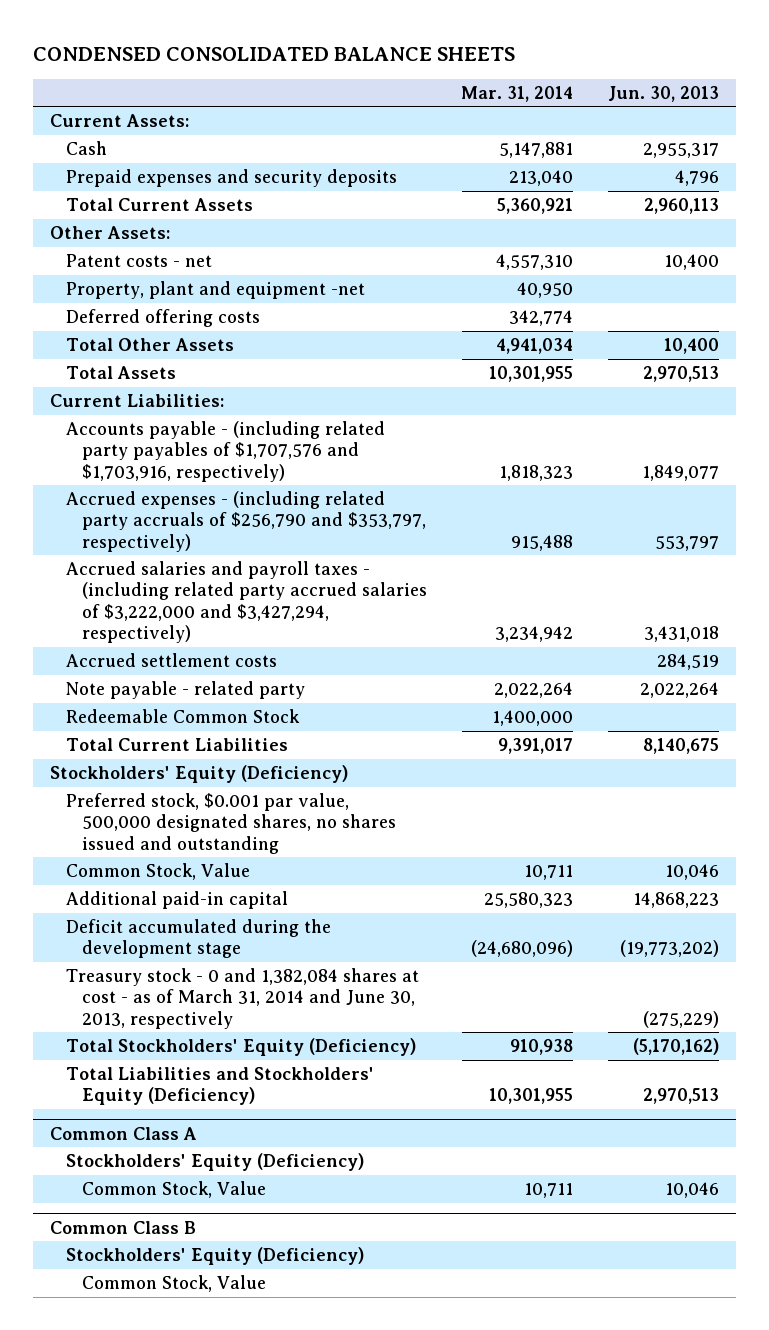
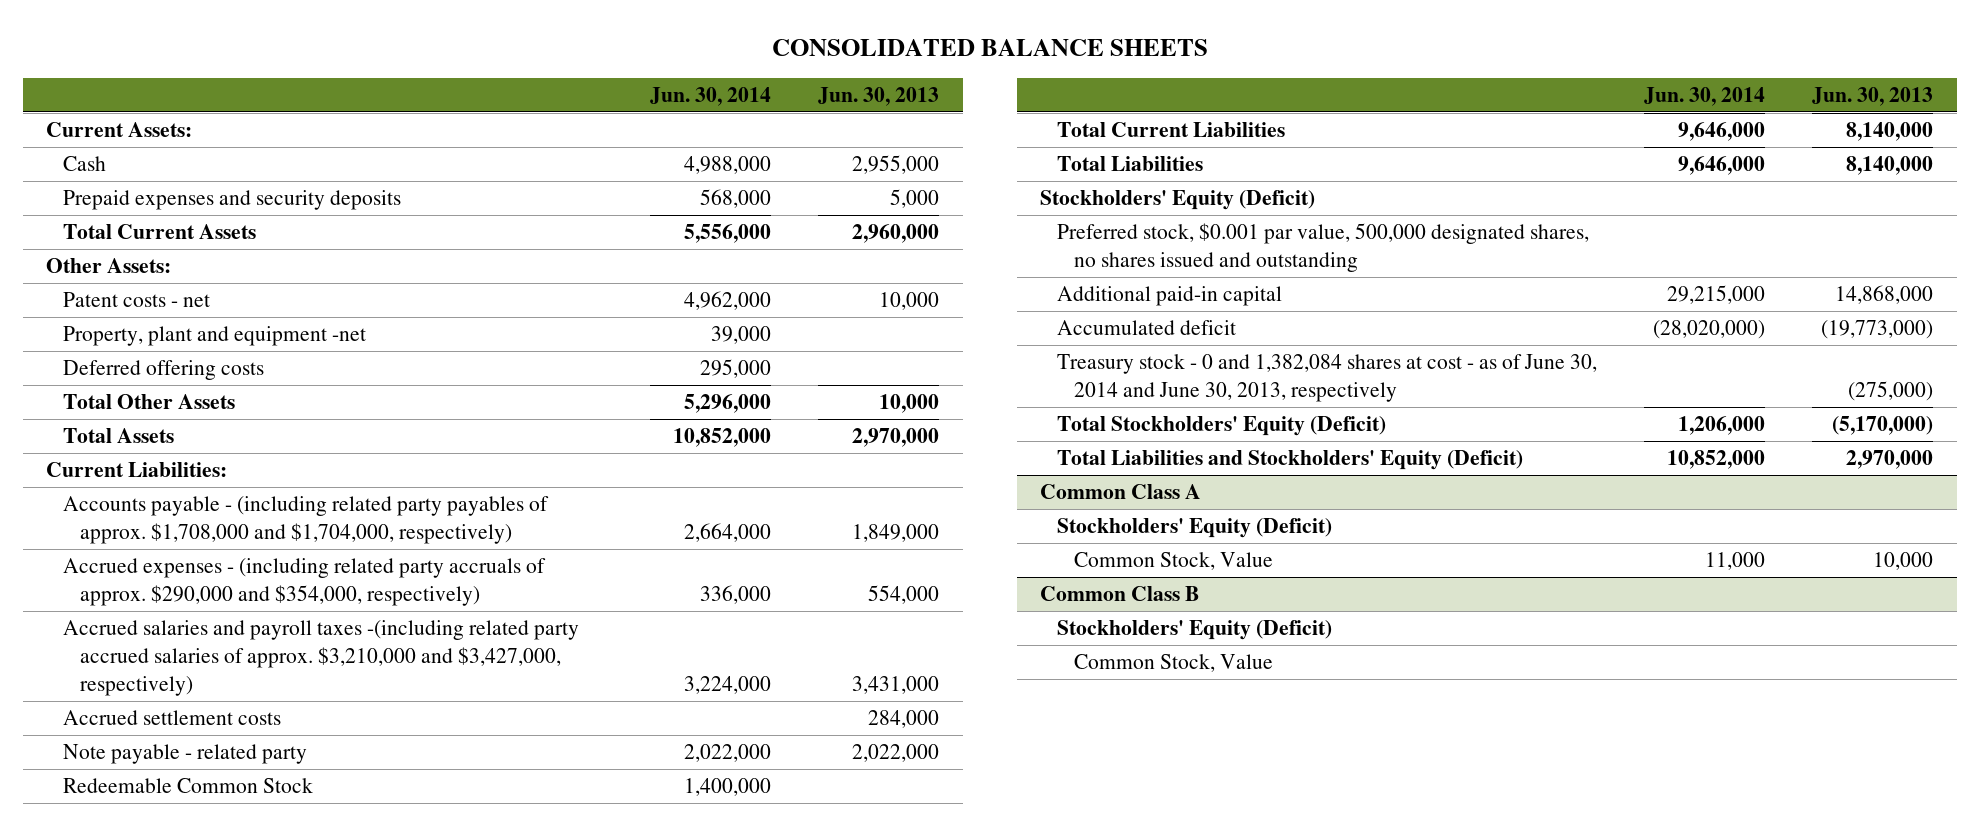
[32,46,515,61] CONDENSED CONSOLIDATED BALANCE SHEETS -> [771,39,1208,57] CONSOLIDATED BALANCE SHEETS
[461,85,574,102] Mar. 31, 2014 -> none
none -> [650,86,772,106] Jun. 30, 2014
[643,143,720,159] 2,955,317 -> [852,155,940,175] 2,955,000
[675,170,720,187] 4,796 -> [890,189,940,209] 5,000
[644,198,720,215] 2,960,113 -> [852,224,940,244] 2,960,000
[664,254,720,271] 10,400 -> [879,292,940,311] 10,000
[664,338,720,355] 10,400 -> [879,394,940,414] 10,000
[643,366,720,383] 2,970,513 -> [852,428,940,448] 2,970,000
[65,421,385,482] Accounts payable - (including related party payables of $1,707,576 and $1,703,916, respectively) -> [63,496,550,544] Accounts payable - (including related party payables of approx. $1,708,000 and $1,704,000, respectively)
[642,464,720,481] 1,849,077 -> [852,523,940,542] 1,849,000
[65,491,426,552] Accrued expenses - (including related party accruals of $256,790 and $353,797, respectively) -> [63,558,547,606] Accrued expenses - (including related party accruals of approx. $290,000 and $354,000, respectively)
[655,535,720,551] 553,797 -> [868,584,940,604] 554,000
[65,561,427,644] Accrued salaries and payroll taxes - (including related party accrued salaries of $3,222,000 and $3,427,294, respectively) -> [63,620,580,696] Accrued salaries and payroll taxes -(including related party accrued salaries of approx. $3,210,000 and $3,427,000, respectively)
[644,626,720,643] 3,431,018 -> [852,675,940,694] 3,431,000
[657,654,720,671] 284,519 -> [868,710,940,729] 284,000
[640,682,720,699] 2,022,264 -> [852,744,940,763] 2,022,000
[643,738,720,755] 8,140,675 -> [1846,122,1934,142] 8,140,000
none -> [1057,156,1204,172] Total Liabilities
[50,765,349,784] Stockholders' Equity (Deficiency) -> [1040,190,1316,211] Stockholders' Equity (Deficit)
[65,863,250,881] Common Stock, Value -> none
[65,919,331,959] Deficit accumulated during the development stage -> none
[633,892,720,909] 14,868,223 -> [1835,285,1934,305] 14,868,000
none -> [1057,320,1237,336] Accumulated deficit
[65,968,419,1029] Treasury stock - 0 and 1,382,084 shares at cost - as of March 31, 2014 and June 30, 2013, respectively -> [1057,354,1598,402] Treasury stock - 0 and 1,382,084 shares at cost - as of June 30, 2014 and June 30, 2013, respectively
[643,1010,720,1028] (275,229) -> [1848,380,1934,401] (275,000)
[65,1038,416,1057] Total Stockholders' Equity (Deficiency) -> [1057,416,1387,437] Total Stockholders' Equity (Deficit)
[633,1038,720,1056] (5,170,162) -> [1832,416,1934,436] (5,170,000)
[65,1067,374,1106] Total Liabilities and Stockholders' Equity (Deficiency) -> [1057,450,1524,471] Total Liabilities and Stockholders' Equity (Deficit)
[643,1088,720,1105] 2,970,513 -> [1846,450,1934,470] 2,970,000
[65,1153,364,1172] Stockholders' Equity (Deficiency) -> [1057,518,1333,539] Stockholders' Equity (Deficit)
[665,1182,720,1199] 10,046 -> [1873,552,1934,571] 10,000
[65,1247,364,1266] Stockholders' Equity (Deficiency) -> [1057,620,1333,641] Stockholders' Equity (Deficit)

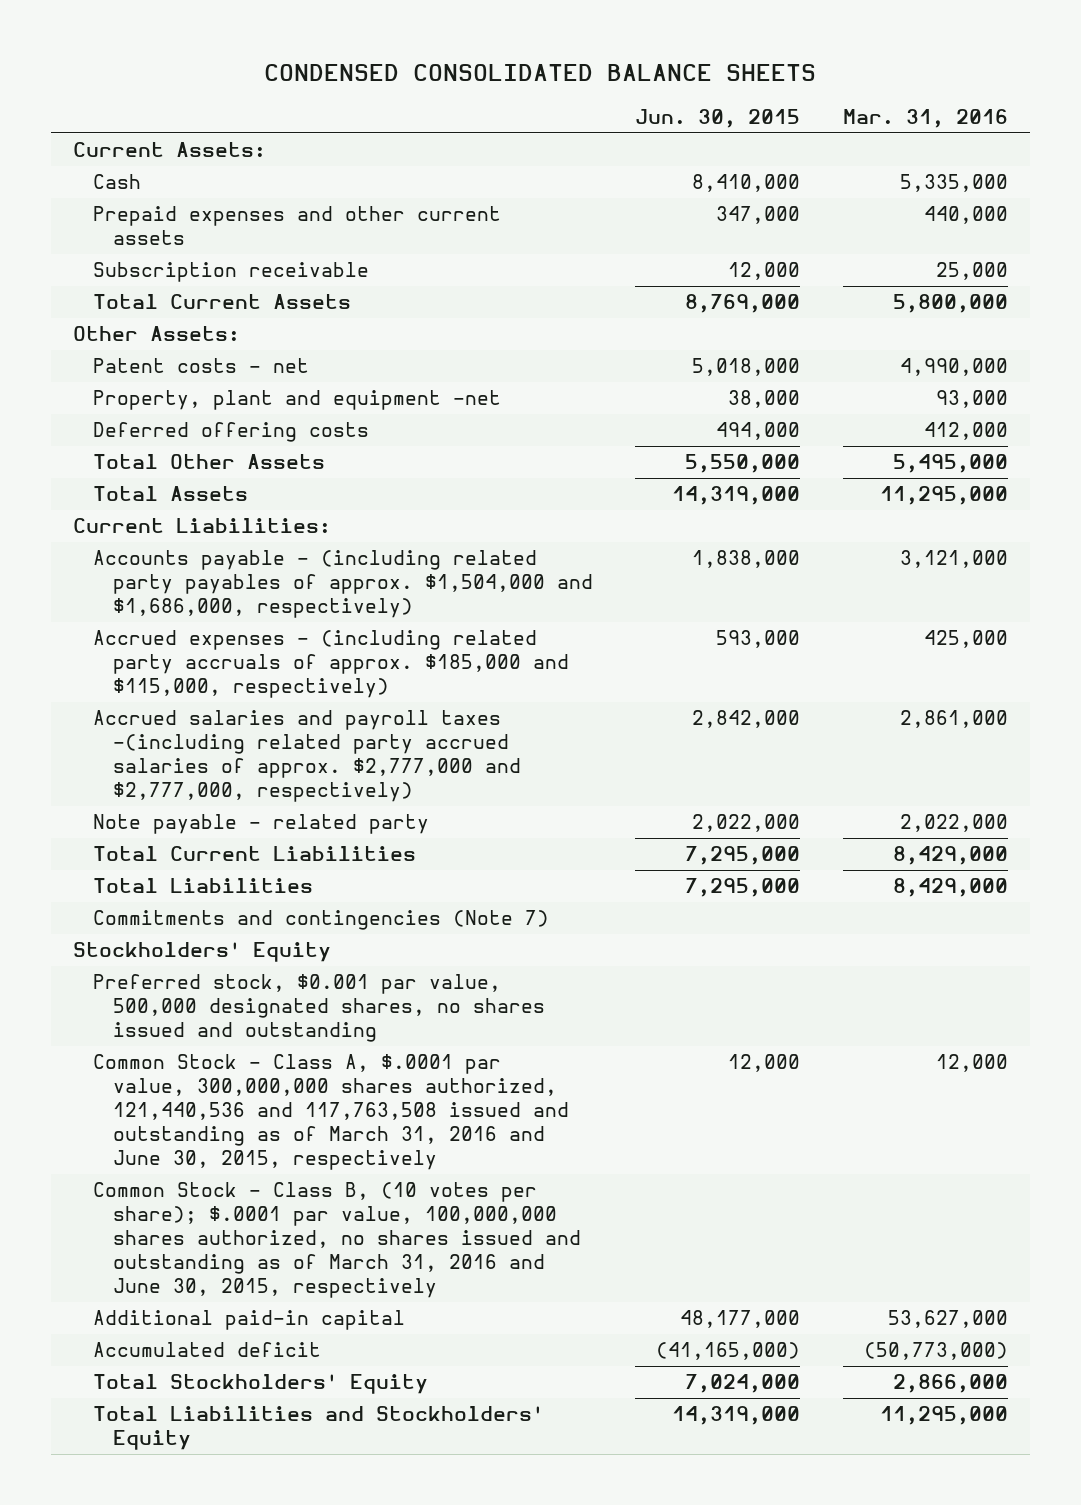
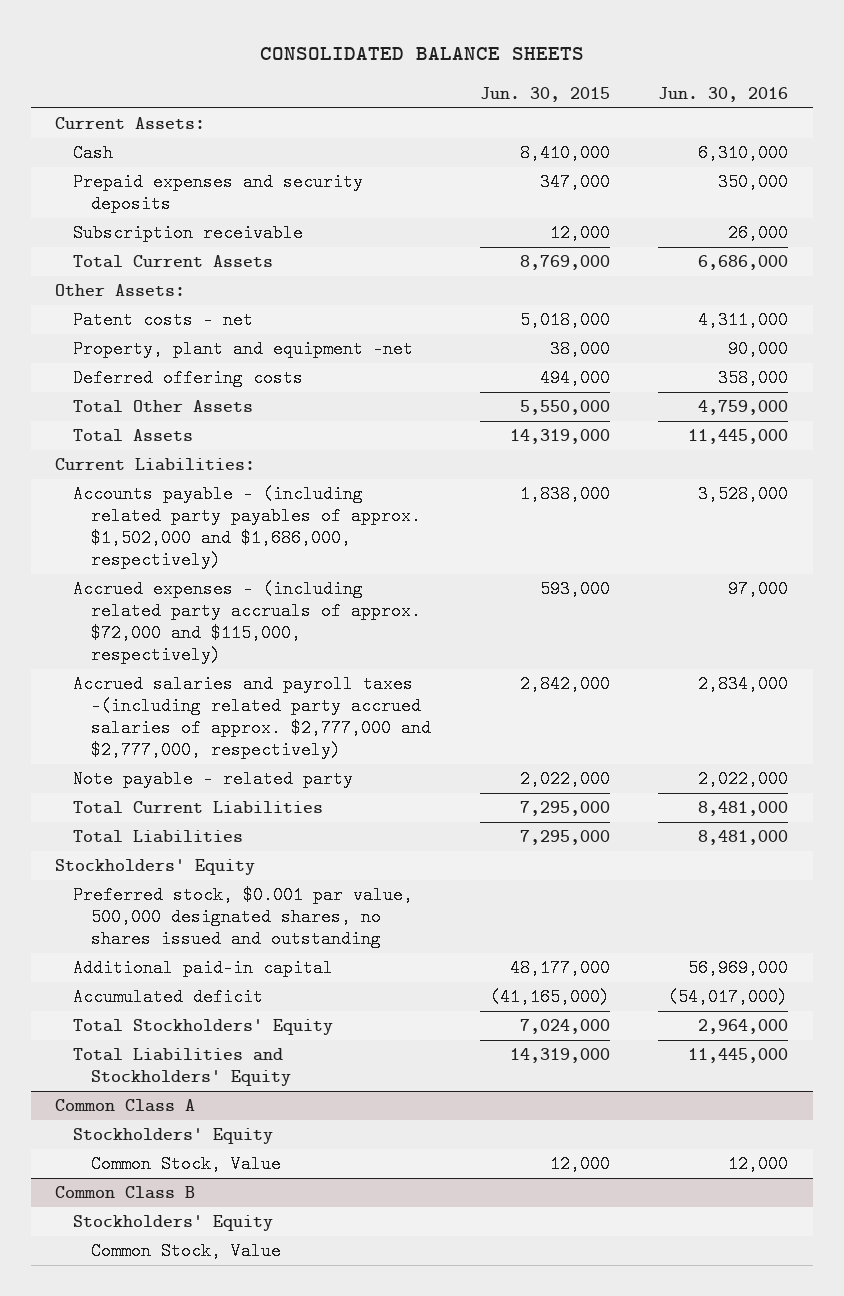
[264,64,817,82] CONDENSED CONSOLIDATED BALANCE SHEETS -> [259,46,584,60] CONSOLIDATED BALANCE SHEETS
[843,108,1009,128] Mar. 31, 2016 -> none
none -> [658,86,789,102] Jun. 30, 2016
[92,206,501,246] Prepaid expenses and other current assets -> [73,173,364,214] Prepaid expenses and security deposits
[92,550,593,619] Accounts payable - (including related party payables of approx. $1,504,000 and $1,686,000, respectively) -> [73,485,422,570] Accounts payable - (including related party payables of approx. $1,502,000 and $1,686,000, respectively)
[92,630,569,699] Accrued expenses - (including related party accruals of approx. $185,000 and $115,000, respectively) -> [73,580,422,665] Accrued expenses - (including related party accruals of approx. $72,000 and $115,000, respectively)
[92,910,549,931] Commitments and contingencies (Note 7) -> none
[92,1054,569,1170] Common Stock - Class A, $.0001 par value, 300,000,000 shares authorized, 121,440,536 and 117,763,508 issued and outstanding as of March 31, 2016 and June 30, 2015, respectively -> none
[92,1182,581,1298] Common Stock - Class B, (10 votes per share); $.0001 par value, 100,000,000 shares authorized, no shares issued and outstanding as of March 31, 2016 and June 30, 2015, respectively -> none
none -> [55,1099,196,1113] Common Class A
none -> [73,1128,274,1145] Stockholders' Equity
none -> [91,1155,282,1174] Common Stock, Value
none -> [55,1186,196,1200] Common Class B
none -> [73,1215,274,1232] Stockholders' Equity
none -> [91,1242,282,1261] Common Stock, Value

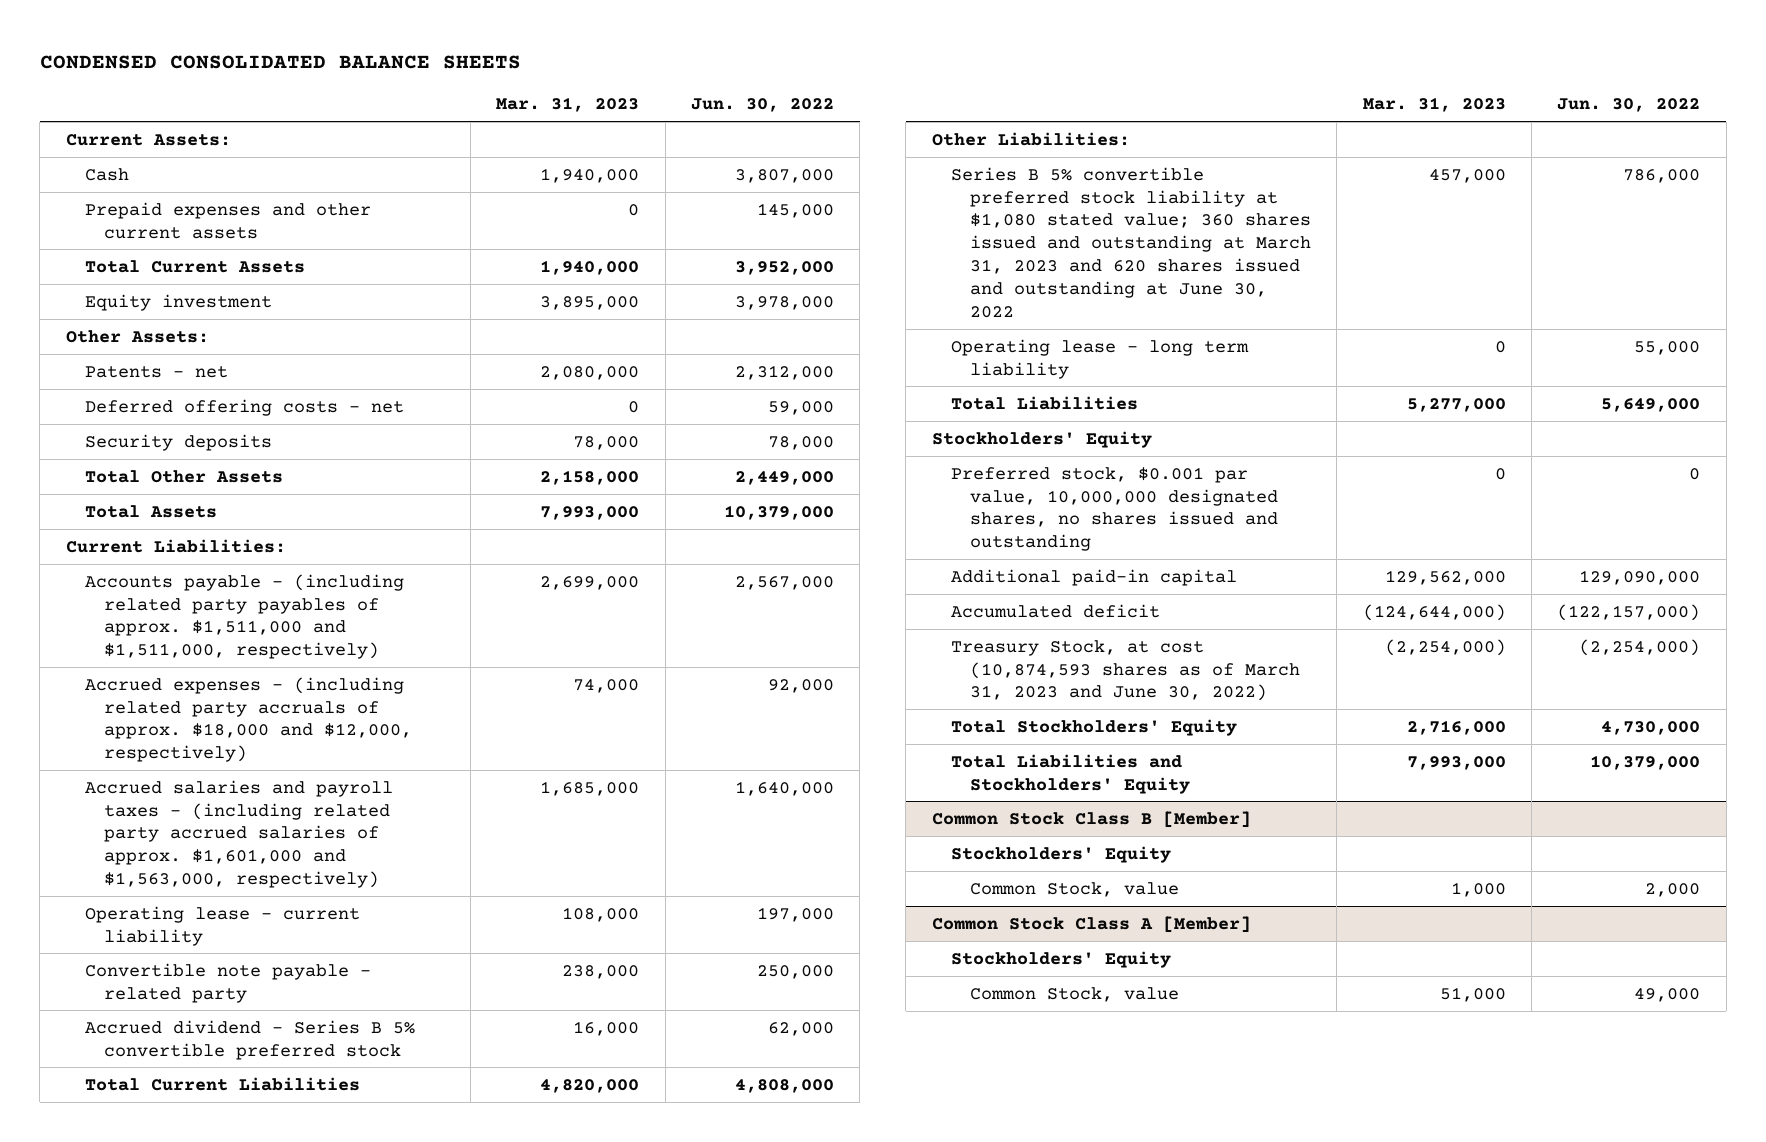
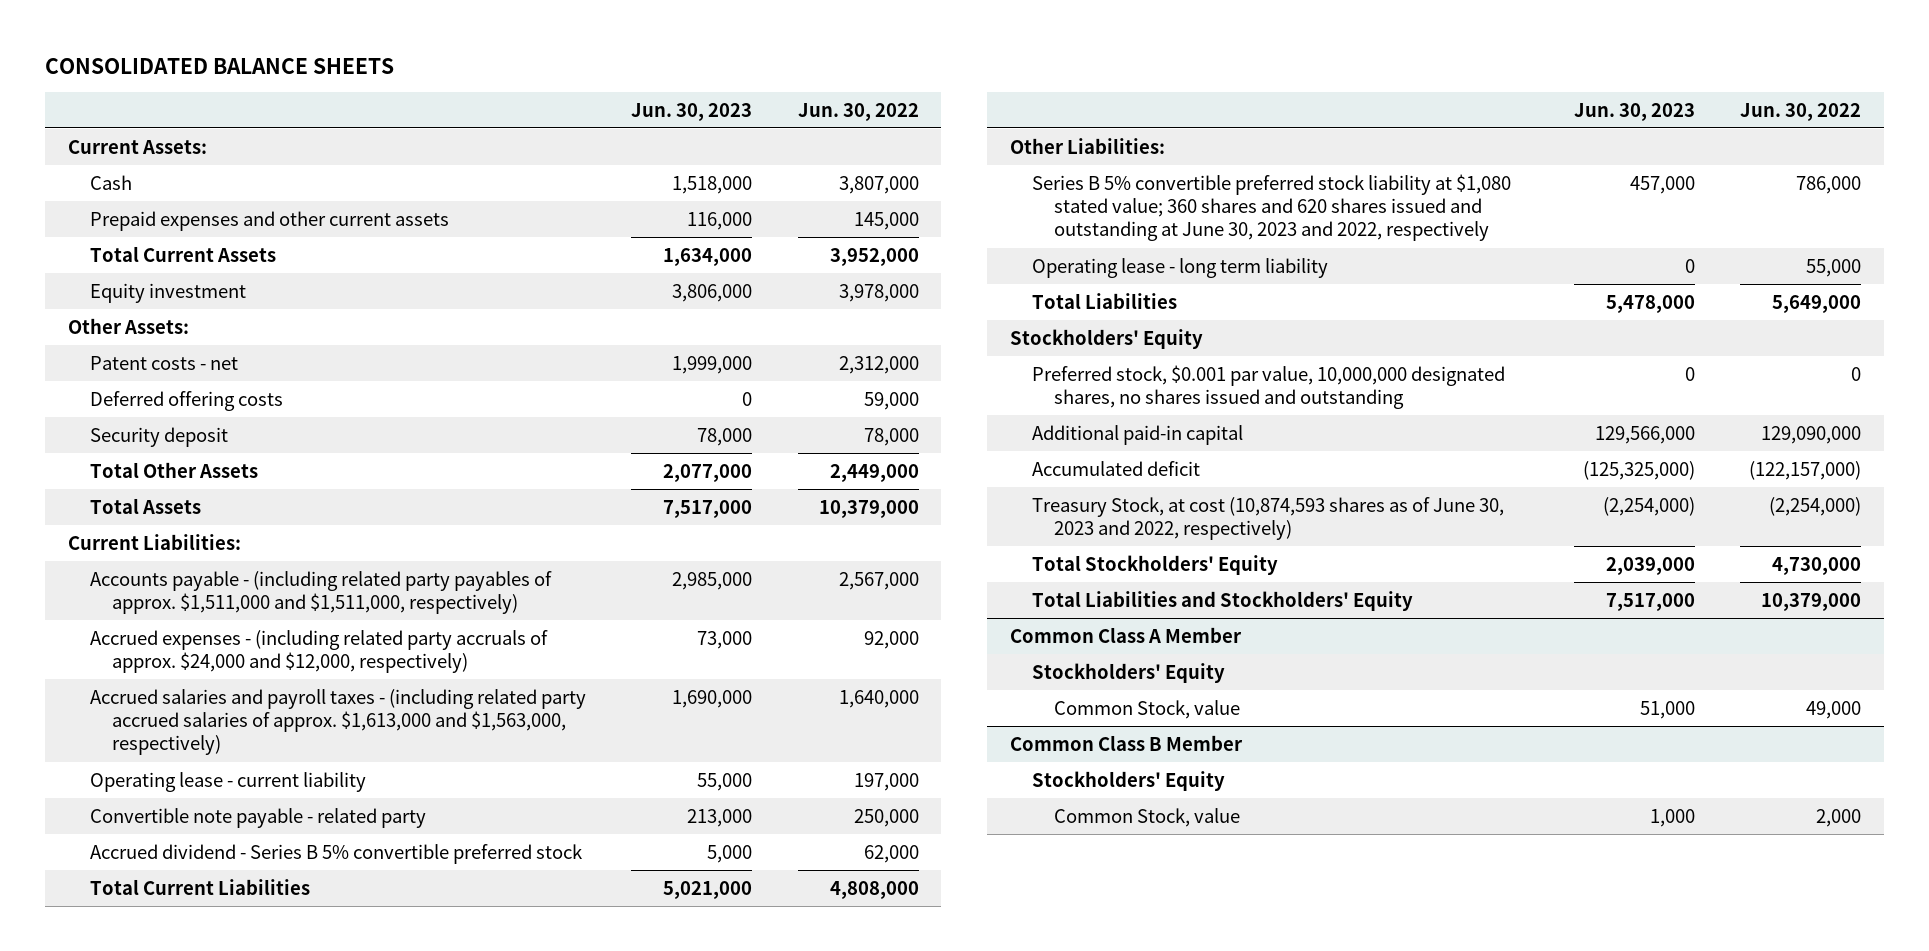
[39,55,521,70] CONDENSED CONSOLIDATED BALANCE SHEETS -> [44,57,394,74] CONSOLIDATED BALANCE SHEETS
[496,97,640,113] Mar. 31, 2023 -> none
none -> [631,102,753,121] Jun. 30, 2023
[84,365,228,378] Patents - net -> [89,355,238,370] Patent costs - net
[84,398,404,416] Deferred offering costs - net -> [89,390,283,411] Deferred offering costs
[84,433,272,451] Security deposits -> [89,426,228,447] Security deposit
[84,676,412,763] Accrued expenses - (including related party accruals of approx. $18,000 and $12,000, respectively) -> [89,629,548,673] Accrued expenses - (including related party accruals of approx. $24,000 and $12,000, respectively)
[84,779,393,889] Accrued salaries and payroll taxes - (including related party accrued salaries of approx. $1,601,000 and $1,563,000, respectively) -> [89,688,586,756] Accrued salaries and payroll taxes - (including related party accrued salaries of approx. $1,613,000 and $1,563,000, respectively)
[950,166,1311,318] Series B 5% convertible preferred stock liability at $1,080 stated value; 360 shares issued and outstanding at March 31, 2023 and 620 shares issued and outstanding at June 30, 2022 -> [1032,173,1512,242] Series B 5% convertible preferred stock liability at $1,080 stated value; 360 shares and 620 shares issued and outstanding at June 30, 2023 and 2022, respectively
[950,639,1300,702] Treasury Stock, at cost (10,874,593 shares as of March 31, 2023 and June 30, 2022) -> [1032,496,1505,540] Treasury Stock, at cost (10,874,593 shares as of June 30, 2023 and 2022, respectively)
[931,810,1251,828] Common Stock Class B [Member] -> none
[950,845,1171,863] Stockholders' Equity -> none
[969,881,1179,897] Common Stock, value -> none
[931,915,1251,933] Common Stock Class A [Member] -> [1010,626,1243,643] Common Class A Member
none -> [1010,734,1244,751] Common Class B Member
none -> [1032,770,1226,791] Stockholders' Equity
none -> [1054,807,1241,827] Common Stock, value

